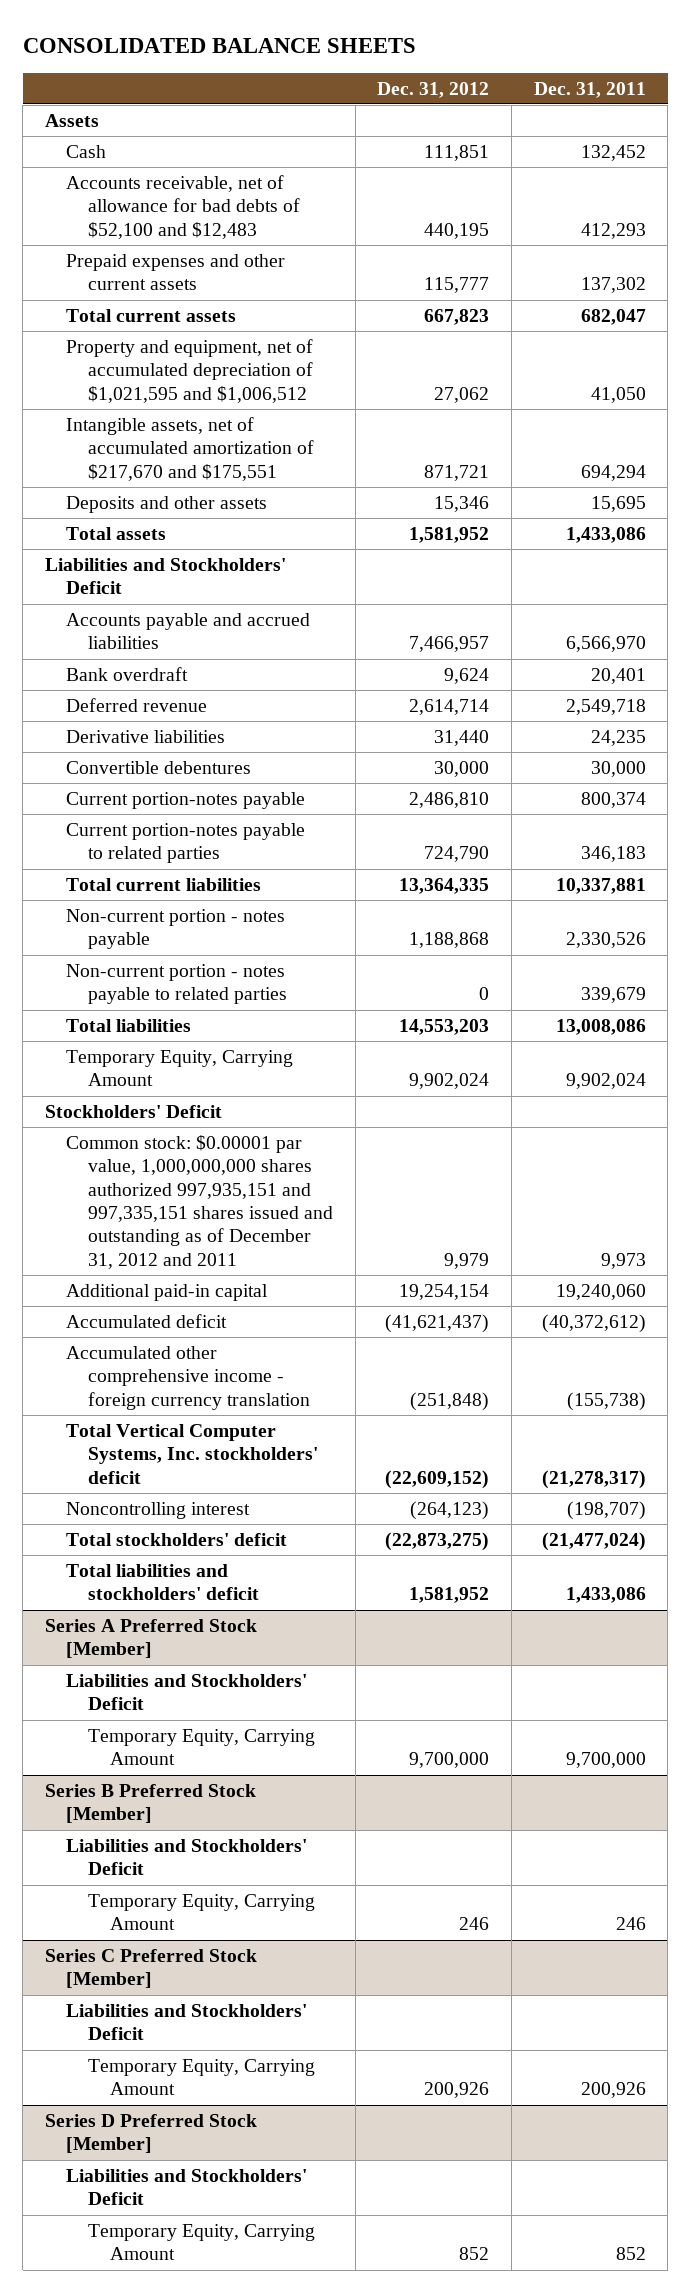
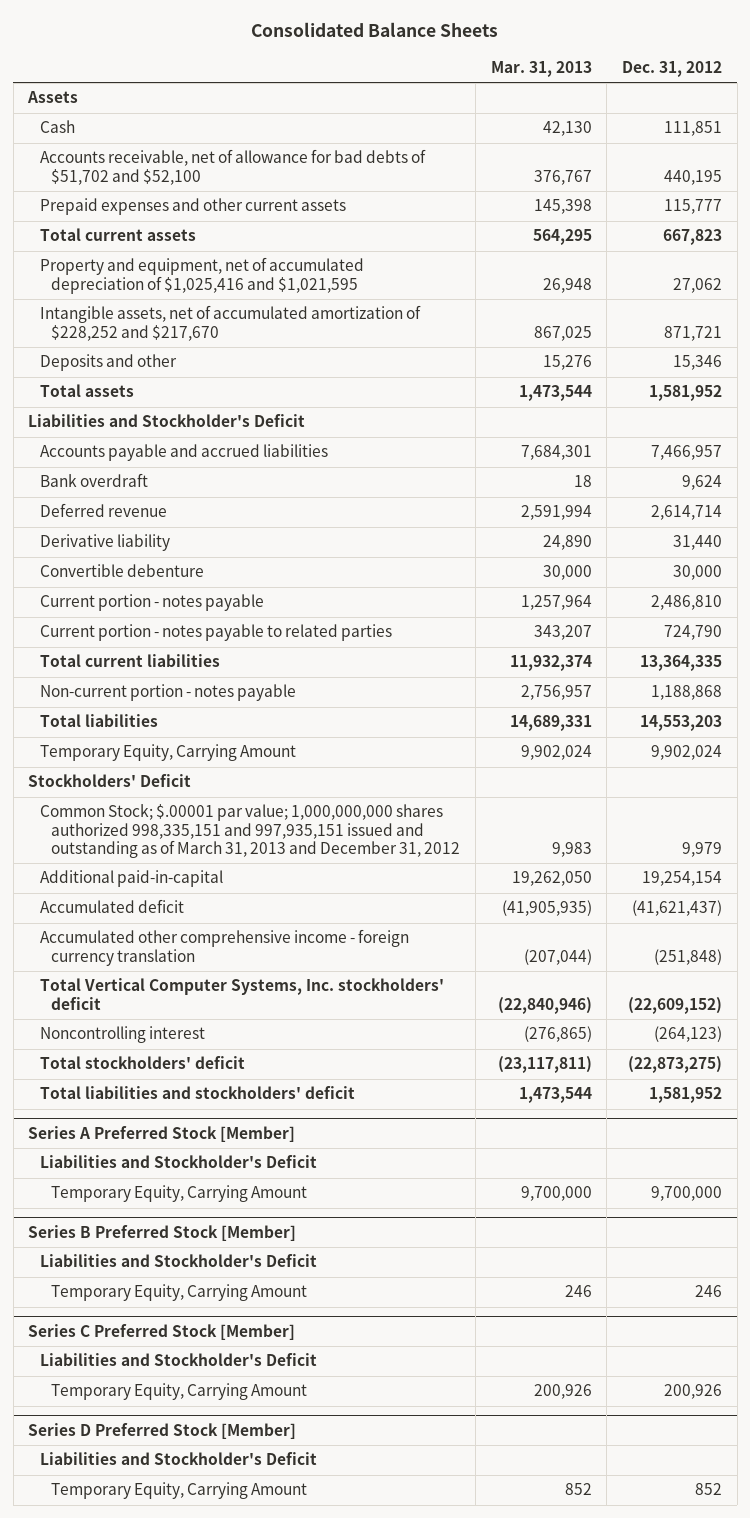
[22,37,416,53] CONSOLIDATED BALANCE SHEETS -> [251,22,499,38] Consolidated Balance Sheets
[533,81,646,98] Dec. 31, 2011 -> none
none -> [490,60,592,77] Mar. 31, 2013
[66,175,301,239] Accounts receivable, net of allowance for bad debts of $52,100 and $12,483 -> [39,149,426,185] Accounts receivable, net of allowance for bad debts of $51,702 and $52,100
[66,339,314,403] Property and equipment, net of accumulated depreciation of $1,021,595 and $1,006,512 -> [39,257,364,294] Property and equipment, net of accumulated depreciation of $1,025,416 and $1,021,595
[66,417,315,481] Intangible assets, net of accumulated amortization of $217,670 and $175,551 -> [39,305,421,341] Intangible assets, net of accumulated amortization of $228,252 and $217,670
[66,496,268,514] Deposits and other assets -> [39,354,177,372] Deposits and other
[44,558,286,595] Liabilities and Stockholders' Deficit -> [28,414,306,428] Liabilities and Stockholder's Deficit
[66,730,226,744] Derivative liabilities -> [39,534,170,552] Derivative liability
[66,761,252,775] Convertible debentures -> [39,564,204,578] Convertible debenture
[66,792,306,810] Current portion-notes payable -> [39,594,264,612] Current portion - notes payable
[66,823,306,864] Current portion-notes payable to related parties -> [39,624,392,642] Current portion - notes payable to related parties
[66,964,288,1005] Non-current portion - notes payable to related parties -> none
[66,1135,334,1269] Common stock: $0.00001 par value, 1,000,000,000 shares authorized 997,935,151 and 997,335,151 shares issued and outstanding as of December 31, 2012 and 2011 -> [39,804,461,858] Common Stock; $.00001 par value; 1,000,000,000 shares authorized 998,335,151 and 997,935,151 issued and outstanding as of March 31, 2013 and December 31, 2012
[66,1284,269,1302] Additional paid-in capital -> [39,870,223,888] Additional paid-in-capital
[66,1674,308,1711] Liabilities and Stockholders' Deficit -> [39,1155,317,1169] Liabilities and Stockholder's Deficit
[66,1839,308,1876] Liabilities and Stockholders' Deficit -> [39,1254,317,1268] Liabilities and Stockholder's Deficit
[66,2004,308,2041] Liabilities and Stockholders' Deficit -> [39,1353,317,1367] Liabilities and Stockholder's Deficit
[66,2169,308,2206] Liabilities and Stockholders' Deficit -> [39,1452,317,1466] Liabilities and Stockholder's Deficit

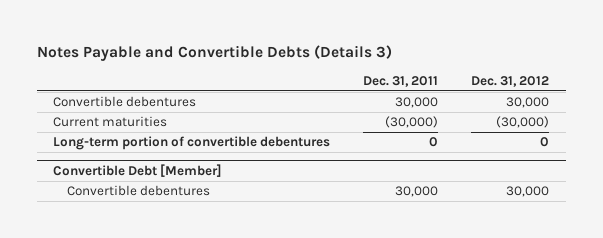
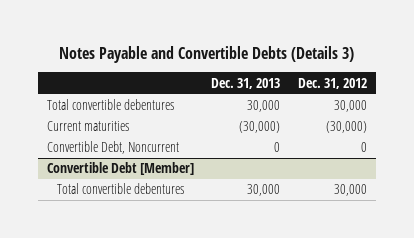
[363,76,439,88] Dec. 31, 2011 -> none
none -> [211,77,281,89] Dec. 31, 2013
[53,96,197,108] Convertible debentures -> [46,99,174,111] Total convertible debentures
[53,136,331,151] Long-term portion of convertible debentures -> [46,141,179,155] Convertible Debt, Noncurrent
[67,185,211,197] Convertible debentures -> [56,183,184,195] Total convertible debentures

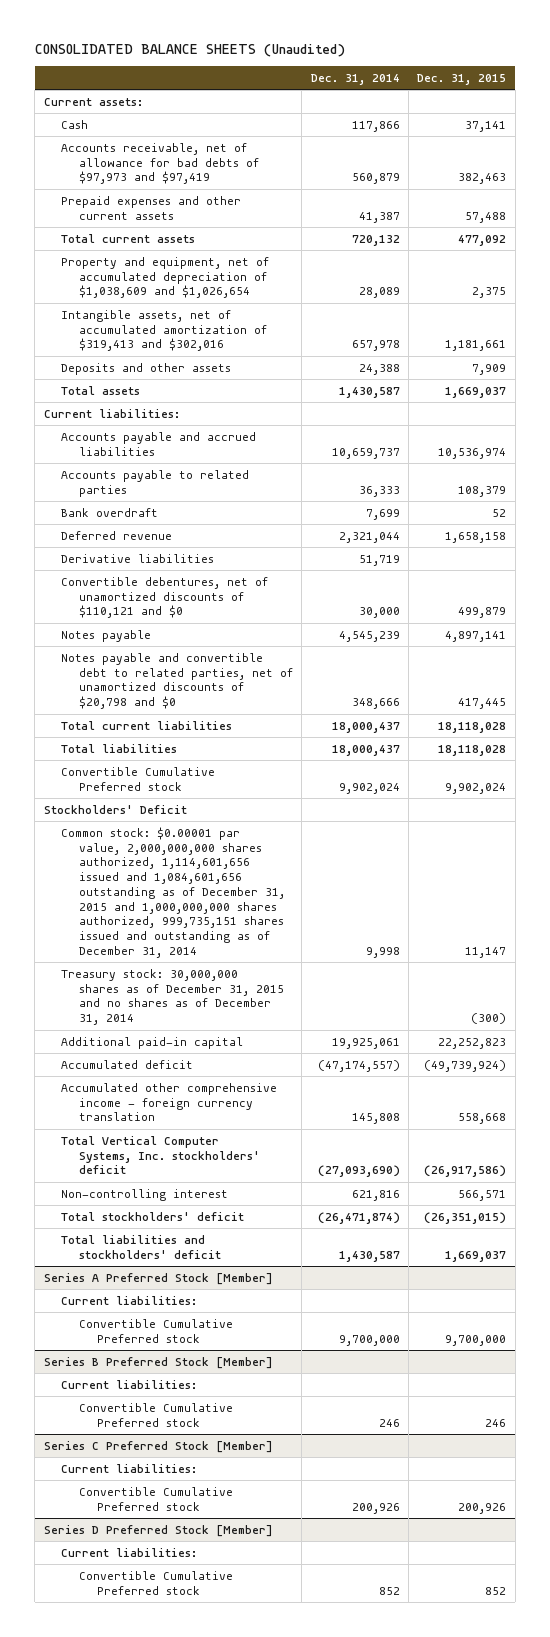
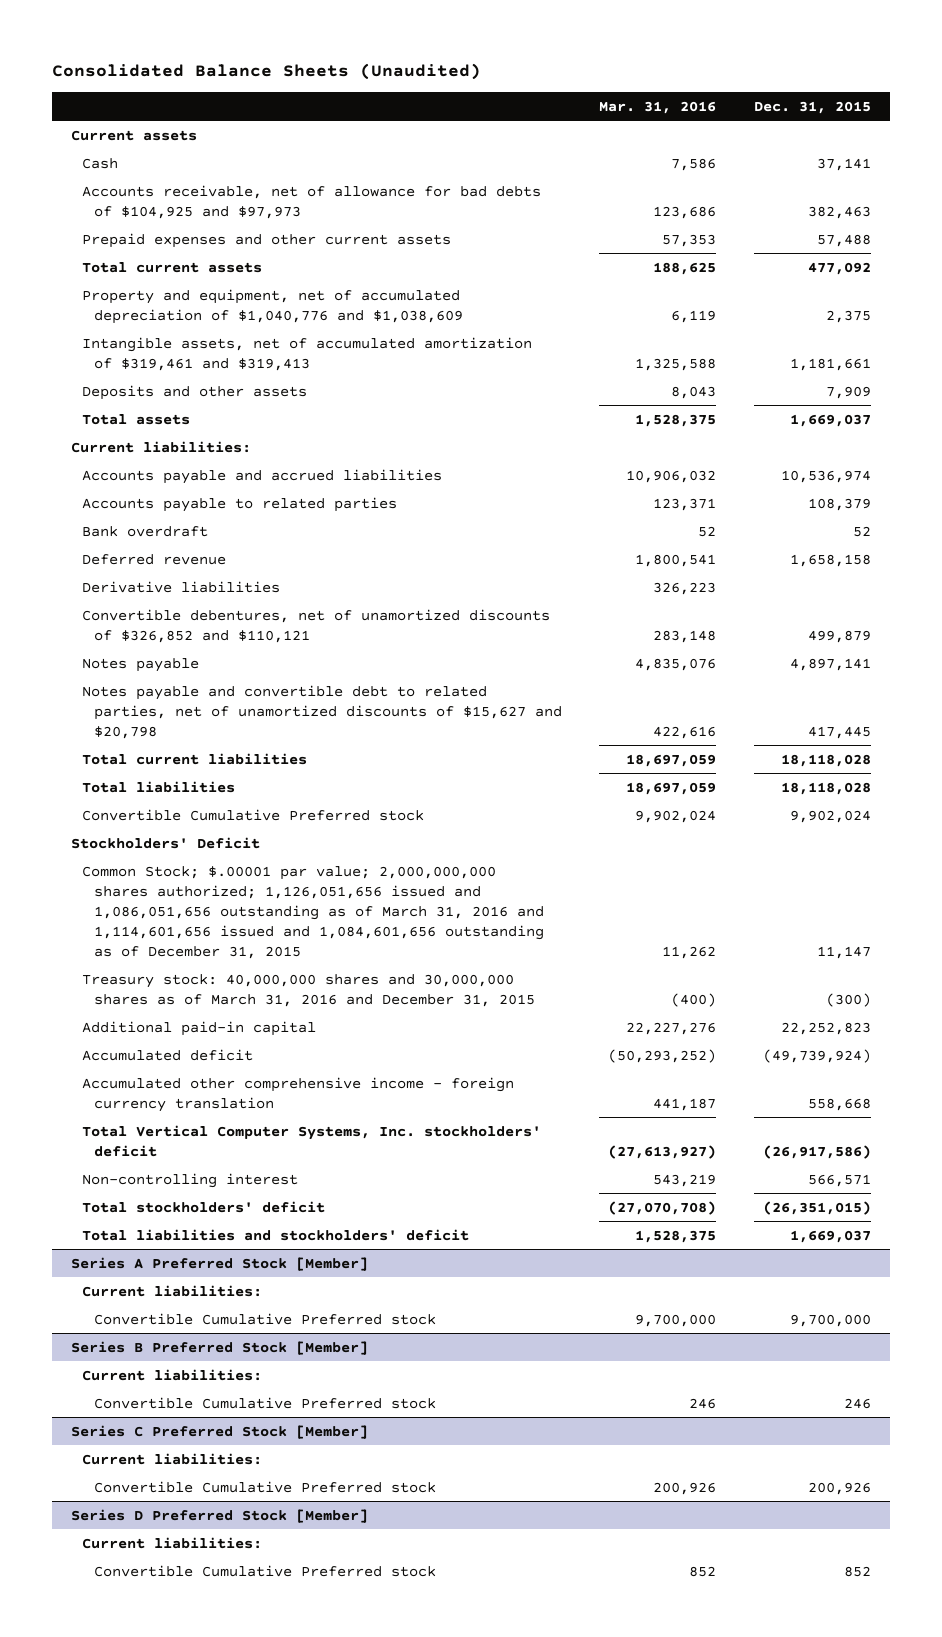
[34,43,345,57] CONSOLIDATED BALANCE SHEETS (Unaudited) -> [52,63,482,81] Consolidated Balance Sheets (Unaudited)
[310,73,400,85] Dec. 31, 2014 -> none
none -> [599,100,717,114] Mar. 31, 2016
[43,97,143,106] Current assets: -> [70,129,197,141] Current assets
[61,142,260,185] Accounts receivable, net of allowance for bad debts of $97,973 and $97,419 -> [82,184,542,219] Accounts receivable, net of allowance for bad debts of $104,925 and $97,973
[61,256,270,299] Property and equipment, net of accumulated depreciation of $1,038,609 and $1,026,654 -> [82,288,463,324] Property and equipment, net of accumulated depreciation of $1,040,776 and $1,038,609
[61,309,268,352] Intangible assets, net of accumulated amortization of $319,413 and $302,016 -> [82,336,533,371] Intangible assets, net of accumulated amortization of $319,461 and $319,413
[61,576,269,619] Convertible debentures, net of unamortized discounts of $110,121 and $0 -> [82,608,551,643] Convertible debentures, net of unamortized discounts of $326,852 and $110,121
[61,652,294,710] Notes payable and convertible debt to related parties, net of unamortized discounts of $20,798 and $0 -> [82,684,562,739] Notes payable and convertible debt to related parties, net of unamortized discounts of $15,627 and $20,798
[61,826,286,958] Common stock: $0.00001 par value, 2,000,000,000 shares authorized, 1,114,601,656 issued and 1,084,601,656 outstanding as of December 31, 2015 and 1,000,000,000 shares authorized, 999,735,151 shares issued and outstanding as of December 31, 2014 -> [82,865,544,959] Common Stock; $.00001 par value; 2,000,000,000 shares authorized; 1,126,051,656 issued and 1,086,051,656 outstanding as of March 31, 2016 and 1,114,601,656 issued and 1,084,601,656 outstanding as of December 31, 2015
[61,968,285,1026] Treasury stock: 30,000,000 shares as of December 31, 2015 and no shares as of December 31, 2014 -> [82,973,535,1007] Treasury stock: 40,000,000 shares and 30,000,000 shares as of March 31, 2016 and December 31, 2015

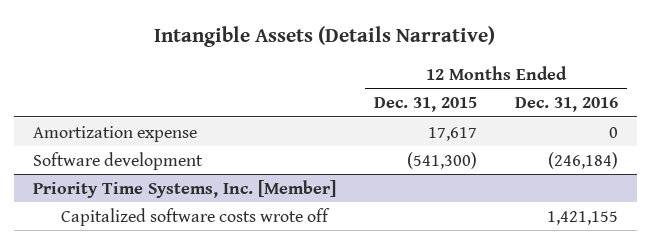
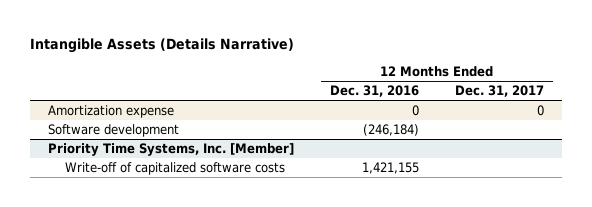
[373,97,477,113] Dec. 31, 2015 -> none
none -> [455,85,545,98] Dec. 31, 2017
[61,207,331,226] Capitalized software costs wrote off -> [64,162,285,176] Write-off of capitalized software costs

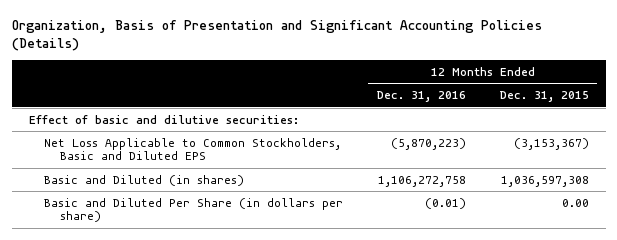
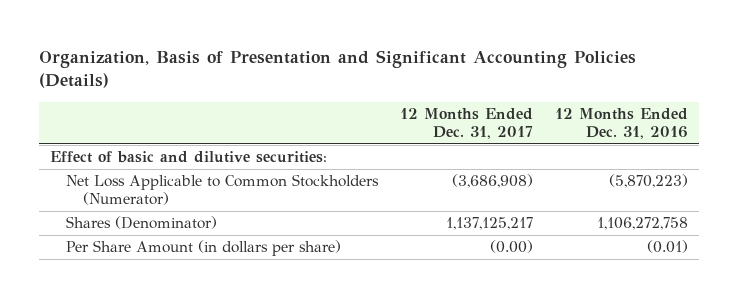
[499,91,589,103] Dec. 31, 2015 -> none
none -> [400,107,534,140] 12 Months Ended Dec. 31, 2017
[44,137,342,161] Net Loss Applicable to Common Stockholders, Basic and Diluted EPS -> [66,174,380,206] Net Loss Applicable to Common Stockholders (Numerator)
[44,174,245,186] Basic and Diluted (in shares) -> [66,216,218,230] Shares (Denominator)
[44,197,344,223] Basic and Diluted Per Share (in dollars per share) -> [66,240,342,257] Per Share Amount (in dollars per share)

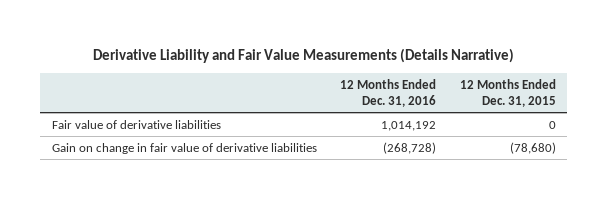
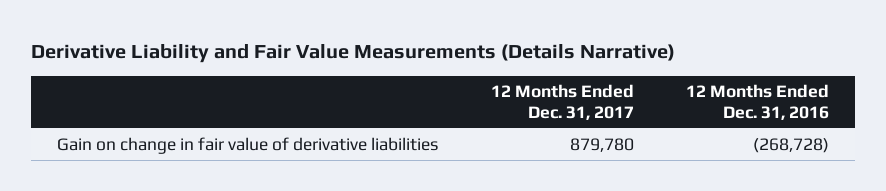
[459,79,556,107] 12 Months Ended Dec. 31, 2015 -> none
none -> [490,84,634,120] 12 Months Ended Dec. 31, 2017
[51,119,221,129] Fair value of derivative liabilities -> none

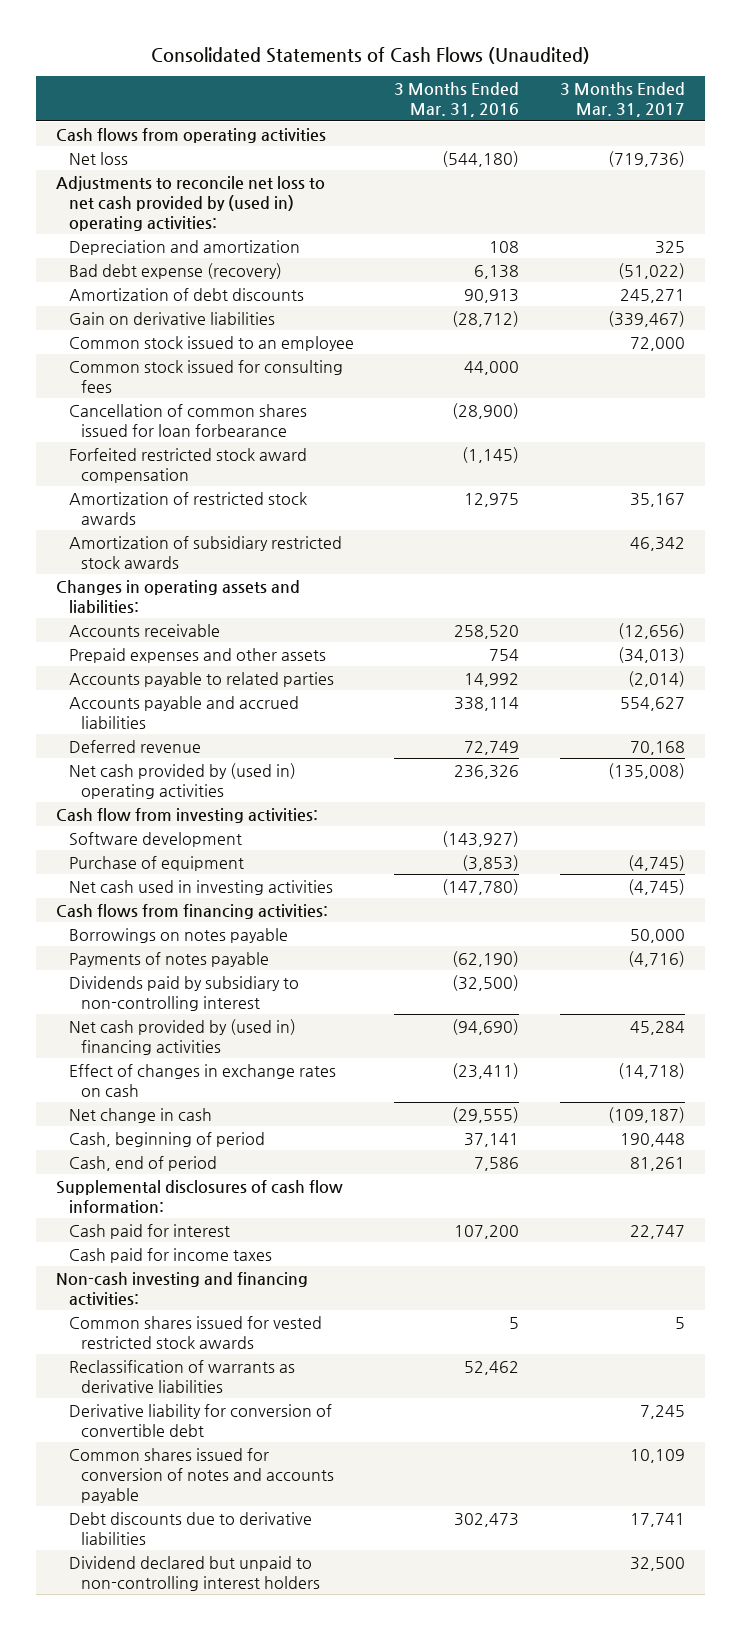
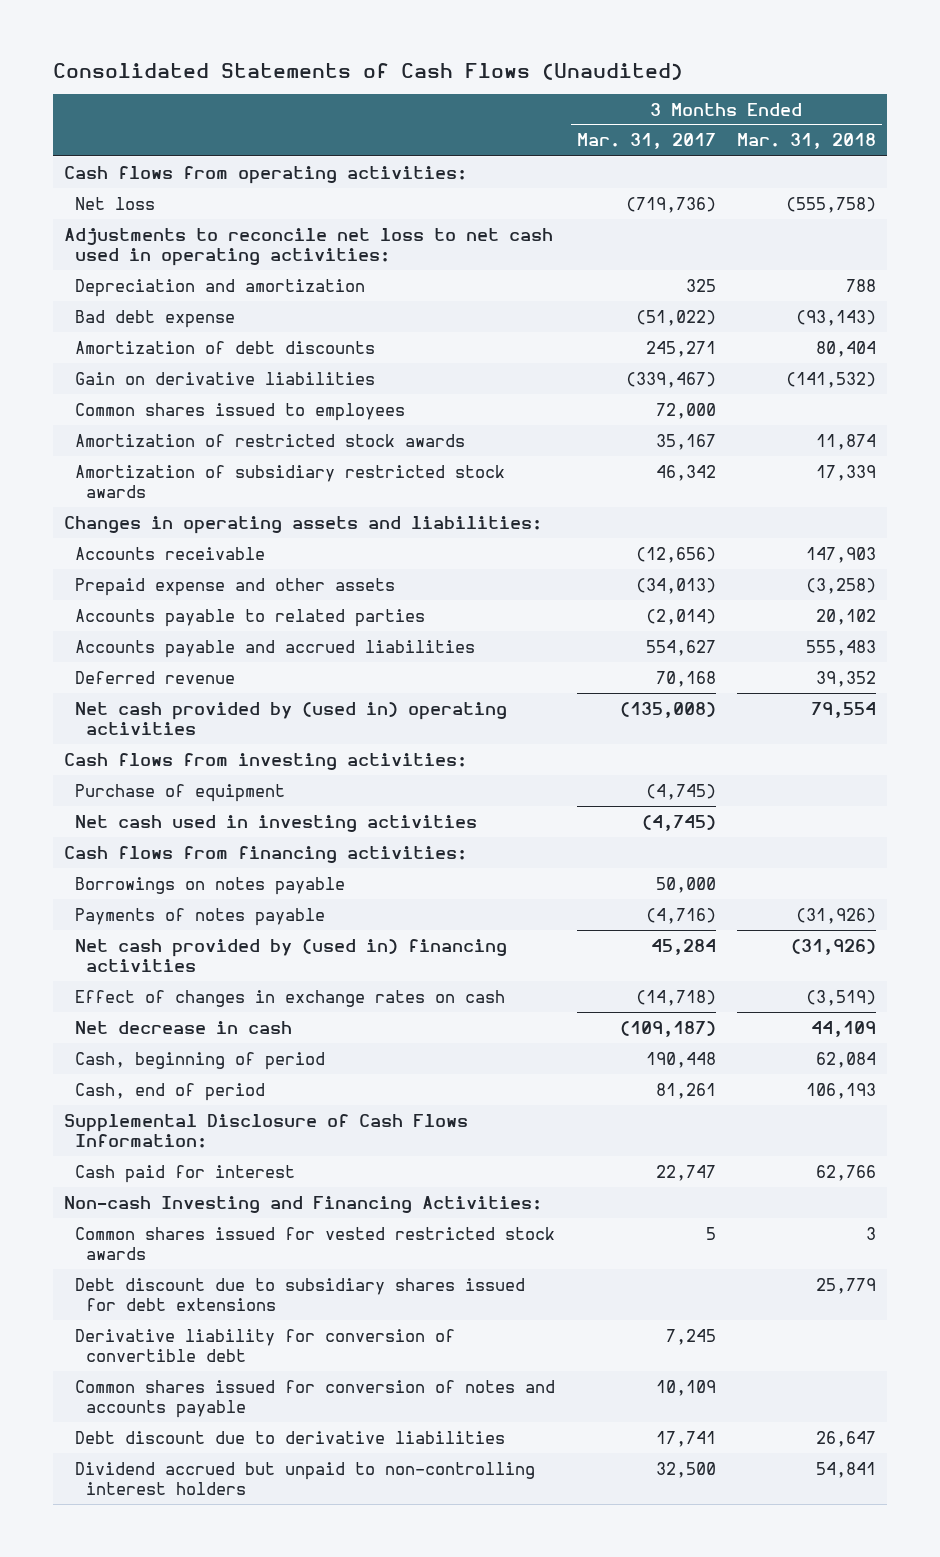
[394,81,520,117] 3 Months Ended Mar. 31, 2016 -> none
none -> [737,133,877,150] Mar. 31, 2018
[56,127,327,143] Cash flows from operating activities -> [63,165,467,184] Cash flows from operating activities:
[56,175,326,231] Adjustments to reconcile net loss to net cash provided by (used in) operating activities: -> [63,227,553,266] Adjustments to reconcile net loss to net cash used in operating activities:
[68,262,282,279] Bad debt expense (recovery) -> [74,309,235,328] Bad debt expense
[68,335,354,351] Common stock issued to an employee -> none
[68,359,343,393] Common stock issued for consulting fees -> none
[68,403,307,437] Cancellation of common shares issued for loan forbearance -> none
[68,447,307,483] Forfeited restricted stock award compensation -> none
none -> [74,402,405,421] Common shares issued to employees
[68,647,326,663] Prepaid expenses and other assets -> [74,577,395,596] Prepaid expense and other assets
[68,831,242,847] Software development -> none
[56,807,319,823] Cash flow from investing activities: -> [63,752,467,770] Cash flows from investing activities:
[68,975,299,1011] Dividends paid by subsidiary to non-controlling interest -> none
[68,1107,212,1123] Net change in cash -> [74,1020,292,1034] Net decrease in cash
[56,1179,344,1213] Supplemental disclosures of cash flow information: -> [63,1113,468,1148] Supplemental Disclosure of Cash Flows Information:
[68,1247,272,1263] Cash paid for income taxes -> none
[56,1271,309,1306] Non-cash investing and financing activities: -> [63,1195,542,1213] Non-cash Investing and Financing Activities:
[68,1359,295,1393] Reclassification of warrants as derivative liabilities -> none
none -> [74,1277,525,1311] Debt discount due to subsidiary shares issued for debt extensions
[68,1511,312,1545] Debt discounts due to derivative liabilities -> [74,1430,505,1444] Debt discount due to derivative liabilities
[68,1555,321,1591] Dividend declared but unpaid to non-controlling interest holders -> [74,1461,535,1495] Dividend accrued but unpaid to non-controlling interest holders

